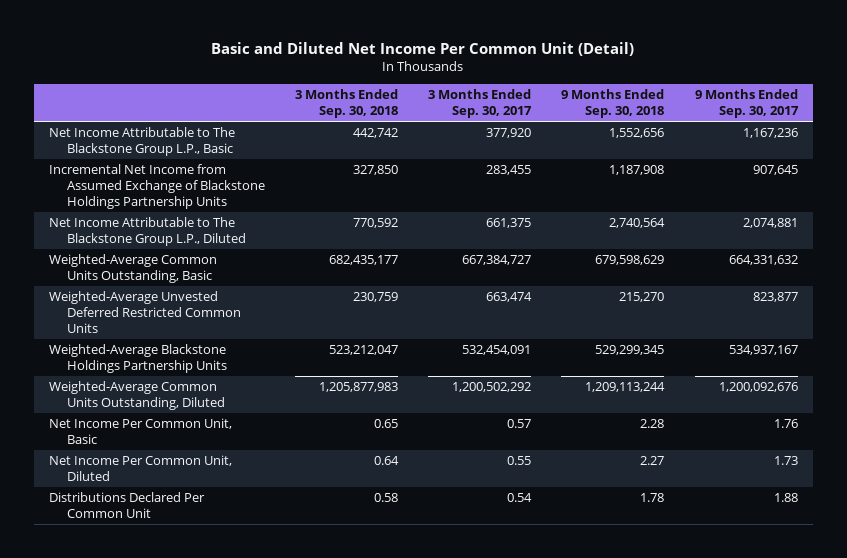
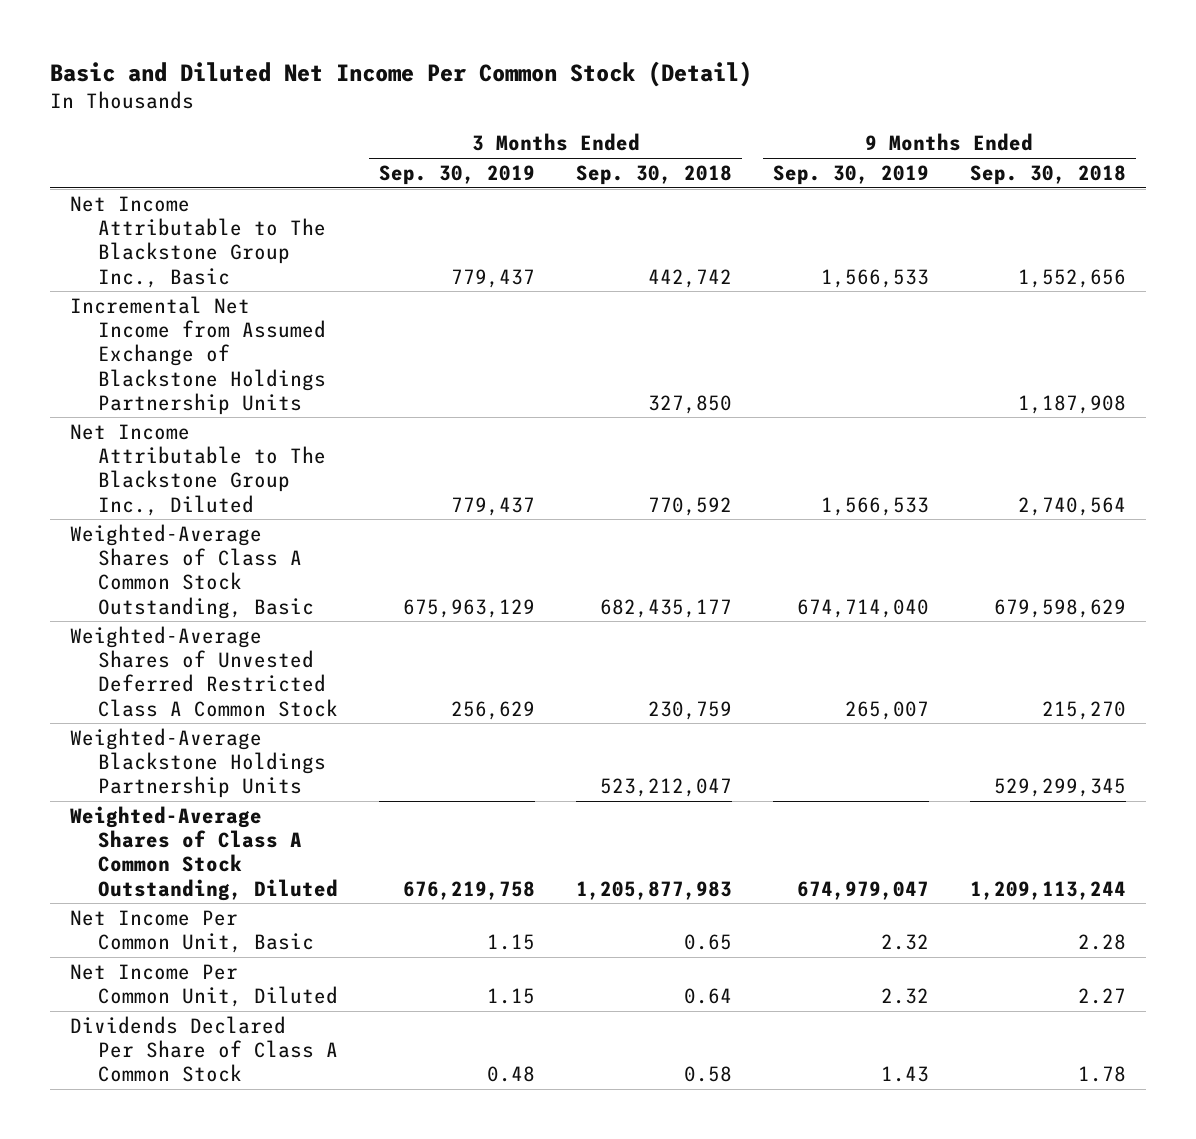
[211,42,635,57] Basic and Diluted Net Income Per Common Unit (Detail) -> [49,60,752,87] Basic and Diluted Net Income Per Common Stock (Detail)
[428,89,533,119] 3 Months Ended Sep. 30, 2017 -> none
[694,89,799,119] 9 Months Ended Sep. 30, 2017 -> none
none -> [379,165,536,186] Sep. 30, 2019
none -> [772,165,929,186] Sep. 30, 2019
[49,127,236,156] Net Income Attributable to The Blackstone Group L.P., Basic -> [69,195,327,288] Net Income Attributable to The Blackstone Group Inc., Basic
[49,217,246,246] Net Income Attributable to The Blackstone Group L.P., Diluted -> [69,423,327,516] Net Income Attributable to The Blackstone Group Inc., Diluted
[49,254,218,283] Weighted-Average Common Units Outstanding, Basic -> [69,523,315,619] Weighted-Average Shares of Class A Common Stock Outstanding, Basic
[49,291,241,333] Weighted-Average Unvested Deferred Restricted Common Units -> [69,625,339,717] Weighted-Average Shares of Unvested Deferred Restricted Class A Common Stock
[49,381,225,410] Weighted-Average Common Units Outstanding, Diluted -> [69,805,339,901] Weighted-Average Shares of Class A Common Stock Outstanding, Diluted
[49,492,206,518] Distributions Declared Per Common Unit -> [69,1015,339,1083] Dividends Declared Per Share of Class A Common Stock

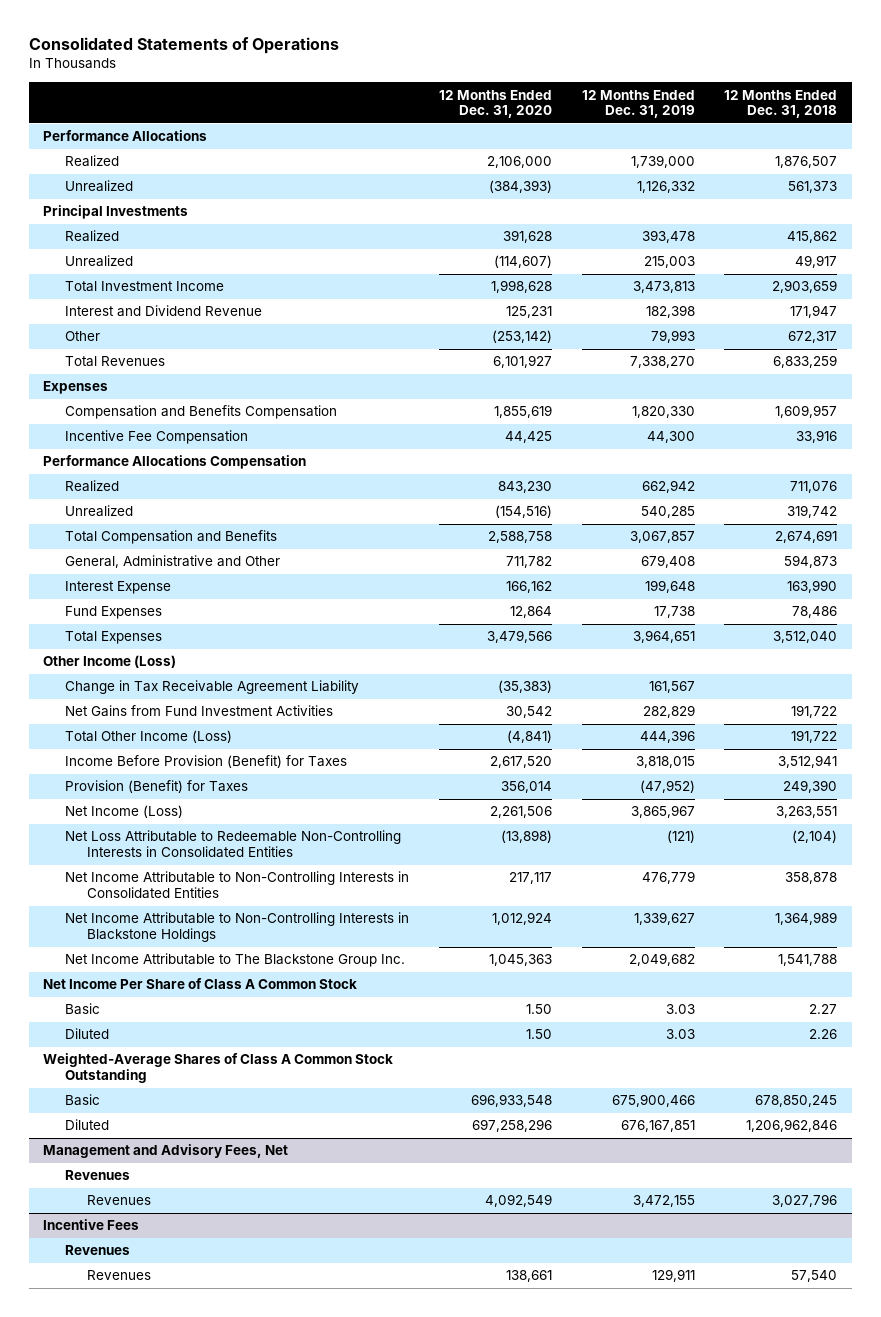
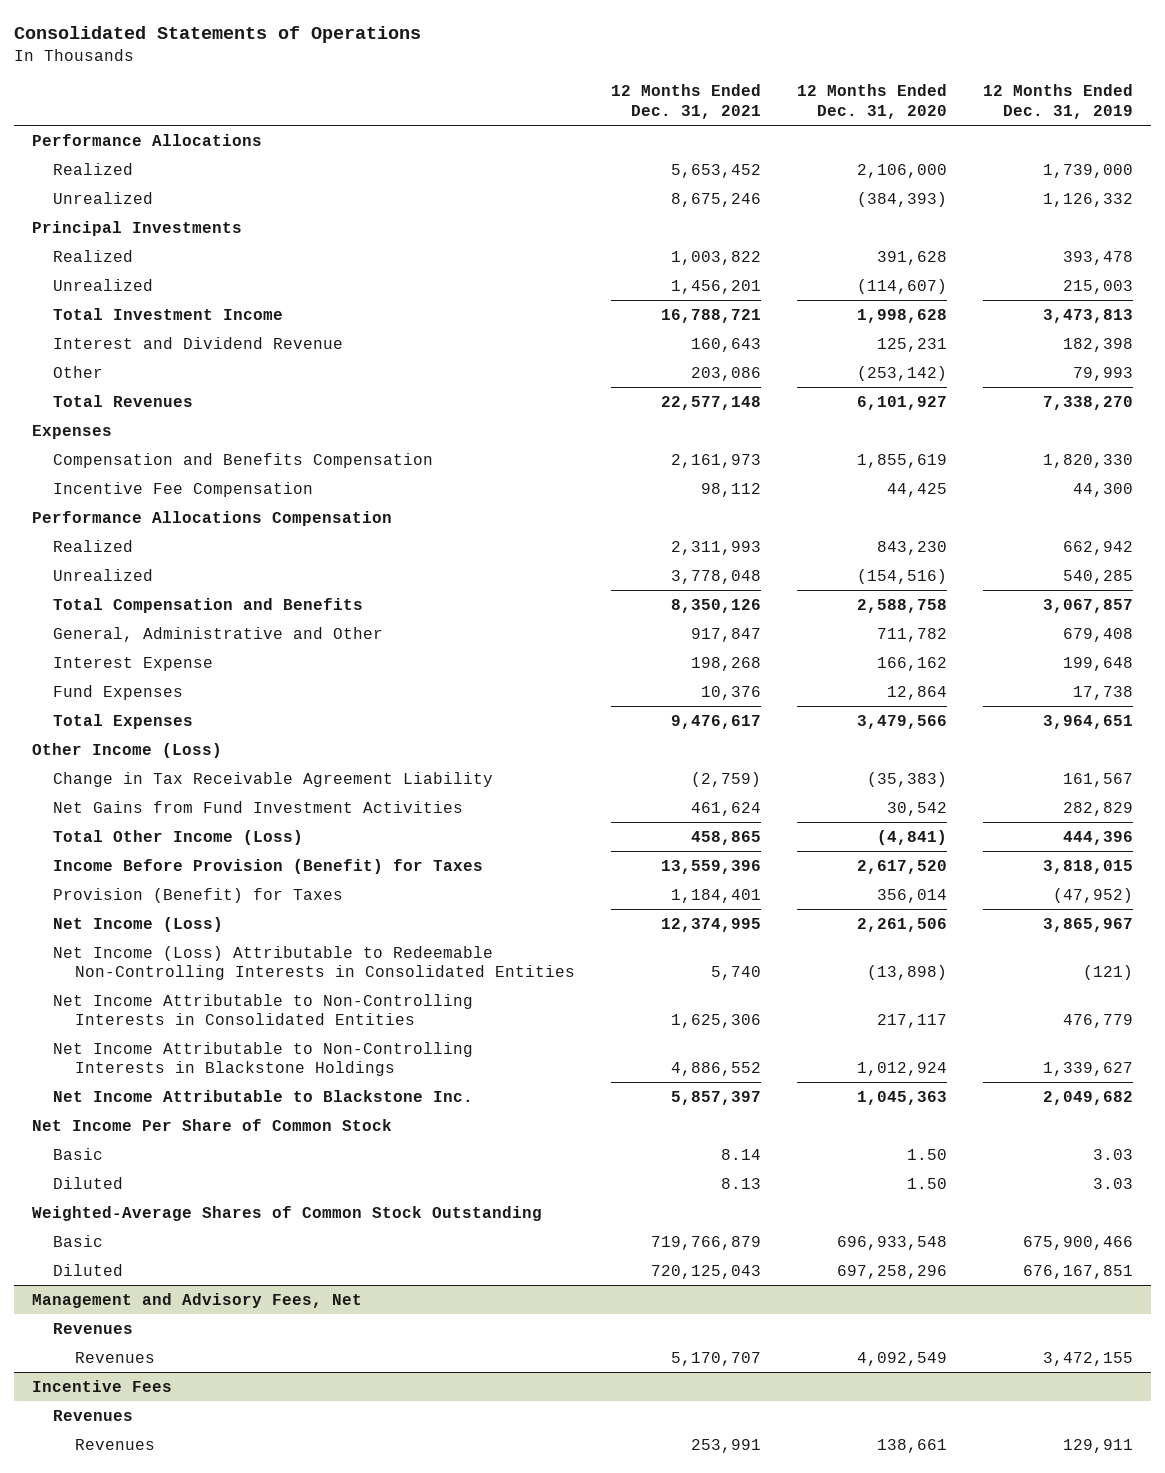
[724,89,838,119] 12 Months Ended Dec. 31, 2018 -> none
none -> [611,84,762,120] 12 Months Ended Dec. 31, 2021
[65,830,402,859] Net Loss Attributable to Redeemable Non-Controlling Interests in Consolidated Entities -> [53,945,576,981] Net Income (Loss) Attributable to Redeemable Non-Controlling Interests in Consolidated Entities
[65,953,406,968] Net Income Attributable to The Blackstone Group Inc. -> [53,1089,474,1102] Net Income Attributable to Blackstone Inc.
[43,978,358,990] Net Income Per Share of Class A Common Stock -> [31,1118,392,1131] Net Income Per Share of Common Stock
[43,1053,394,1084] Weighted-Average Shares of Class A Common Stock Outstanding -> [31,1205,542,1221] Weighted-Average Shares of Common Stock Outstanding

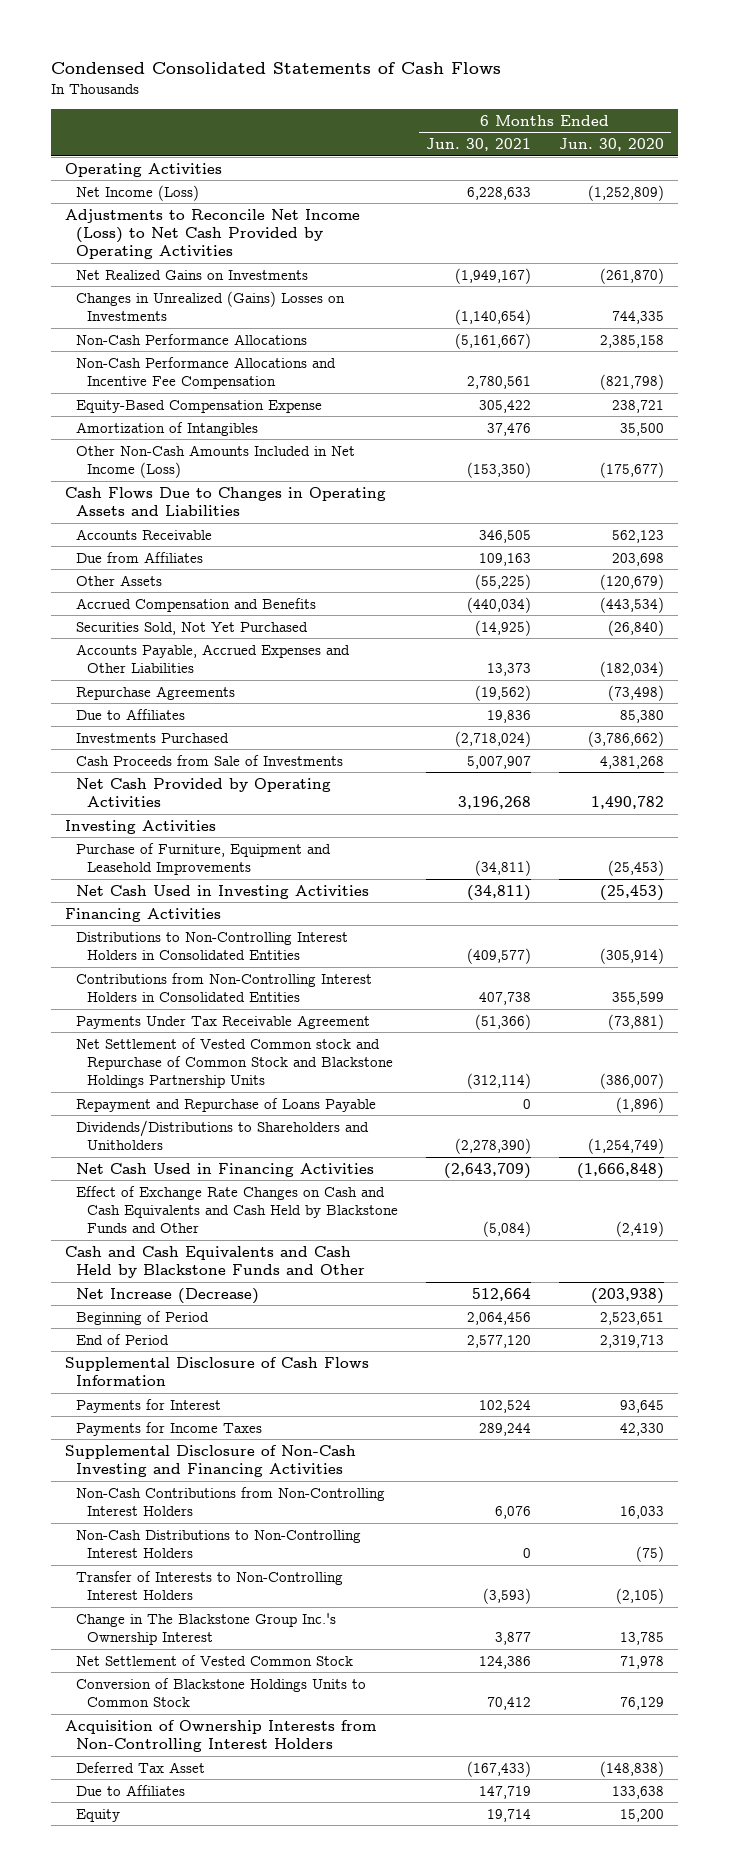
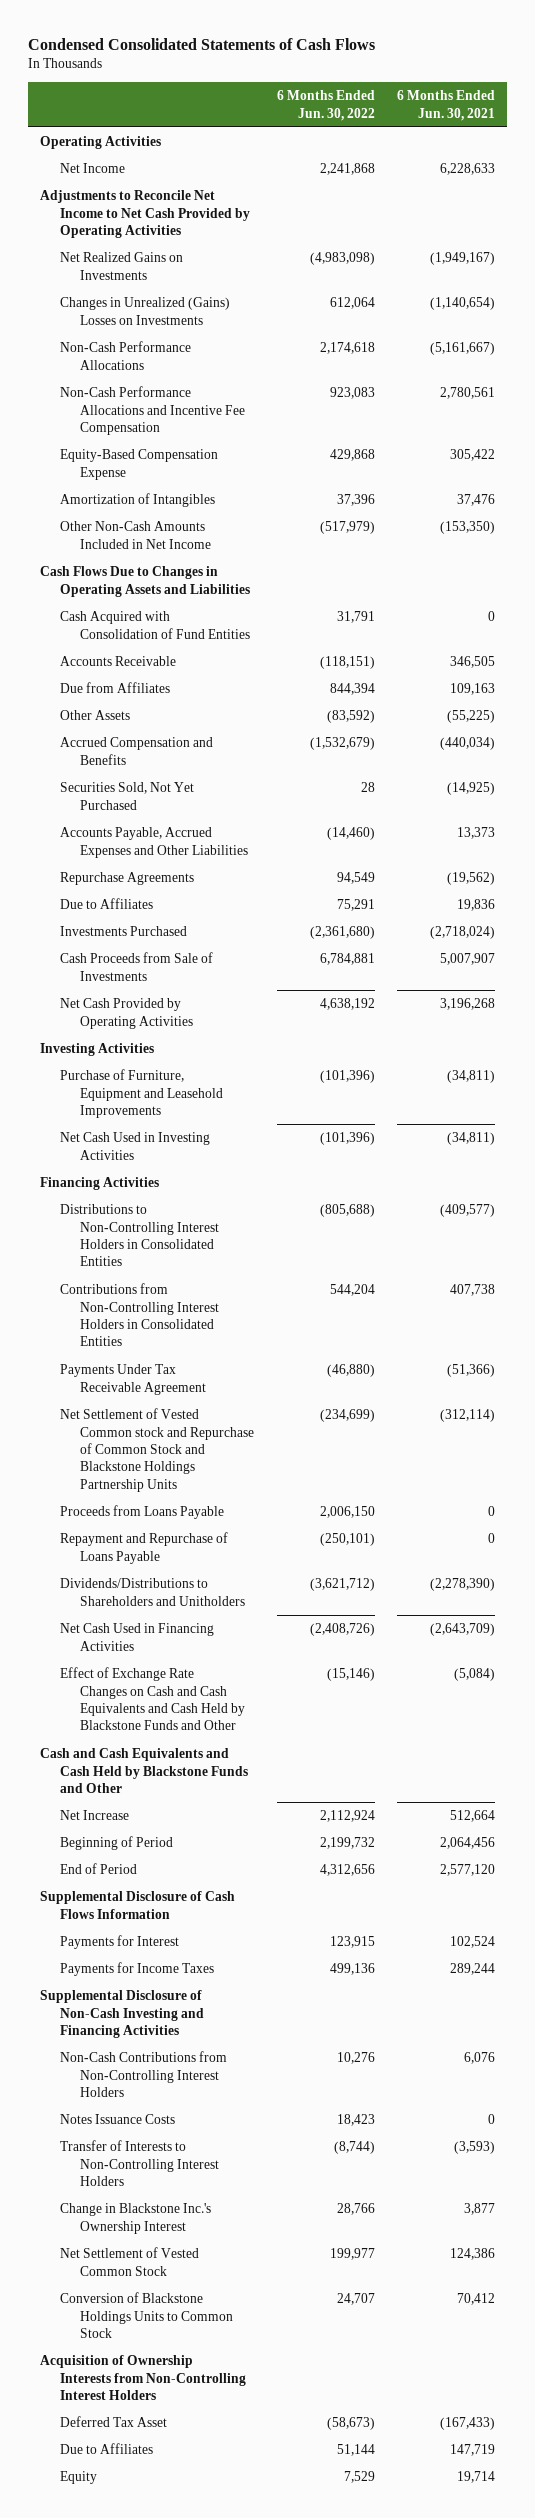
[559,138,665,152] Jun. 30, 2020 -> none
none -> [276,90,375,121] 6 Months Ended Jun. 30, 2022
[76,184,200,201] Net Income (Loss) -> [59,163,125,174] Net Income
[65,208,361,260] Adjustments to Reconcile Net Income (Loss) to Net Cash Provided by Operating Activities -> [39,190,250,239] Adjustments to Reconcile Net Income to Net Cash Provided by Operating Activities
[76,444,356,478] Other Non-Cash Amounts Included in Net Income (Loss) -> [59,521,211,549] Other Non-Cash Amounts Included in Net Income
none -> [59,611,250,639] Cash Acquired with Consolidation of Fund Entities
none -> [59,1505,224,1520] Proceeds from Loans Payable
[76,1287,260,1304] Net Increase (Decrease) -> [59,1810,129,1821] Net Increase
[76,1529,362,1558] Non-Cash Distributions to Non-Controlling Interest Holders -> none
none -> [59,2114,175,2125] Notes Issuance Costs
[76,1612,337,1645] Change in The Blackstone Group Inc.'s Ownership Interest -> [59,2203,211,2234] Change in Blackstone Inc.'s Ownership Interest

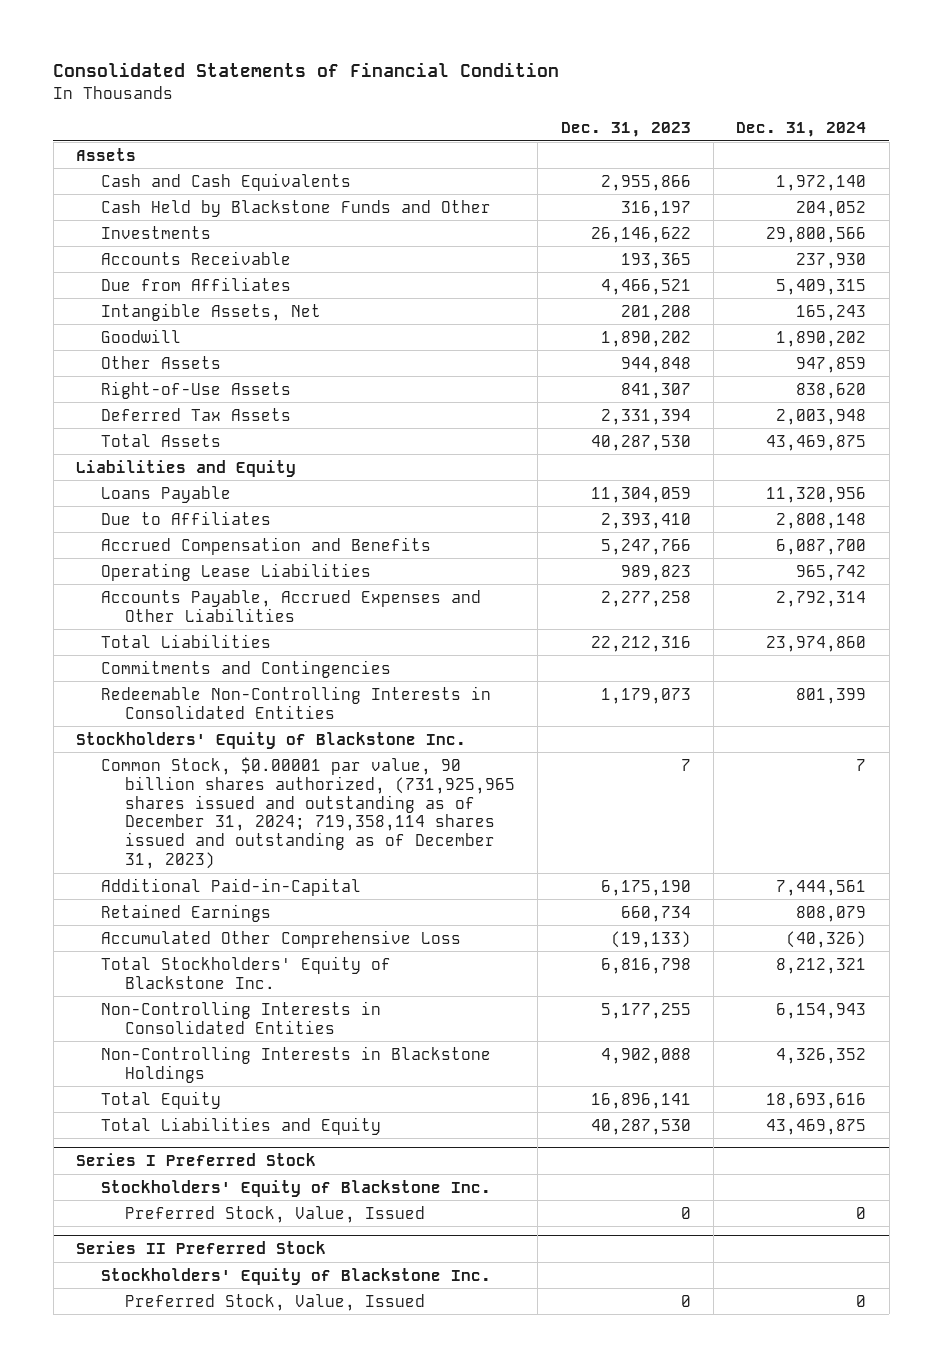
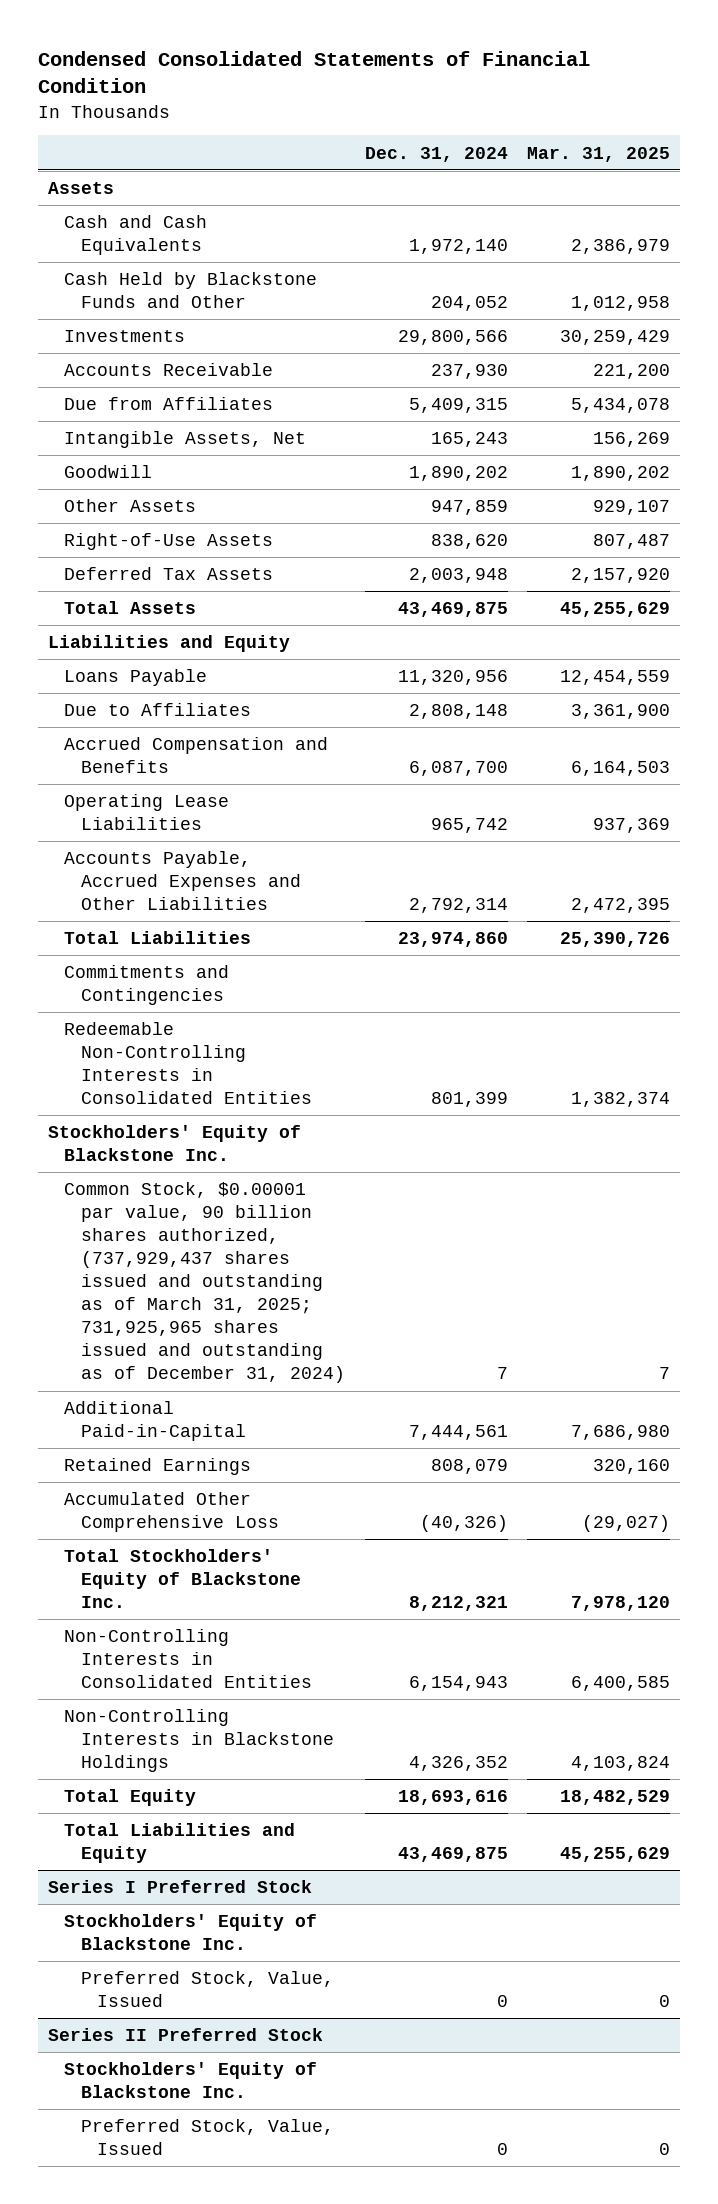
[53,62,560,78] Consolidated Statements of Financial Condition -> [37,50,590,94] Condensed Consolidated Statements of Financial Condition
[560,122,691,138] Dec. 31, 2023 -> none
none -> [527,146,671,162] Mar. 31, 2025
[100,756,516,870] Common Stock, $0.00001 par value, 90 billion shares authorized, (731,925,965 shares issued and outstanding as of December 31, 2024; 719,358,114 shares issued and outstanding as of December 31, 2023) -> [64,1182,345,1384] Common Stock, $0.00001 par value, 90 billion shares authorized, (737,929,437 shares issued and outstanding as of March 31, 2025; 731,925,965 shares issued and outstanding as of December 31, 2024)

